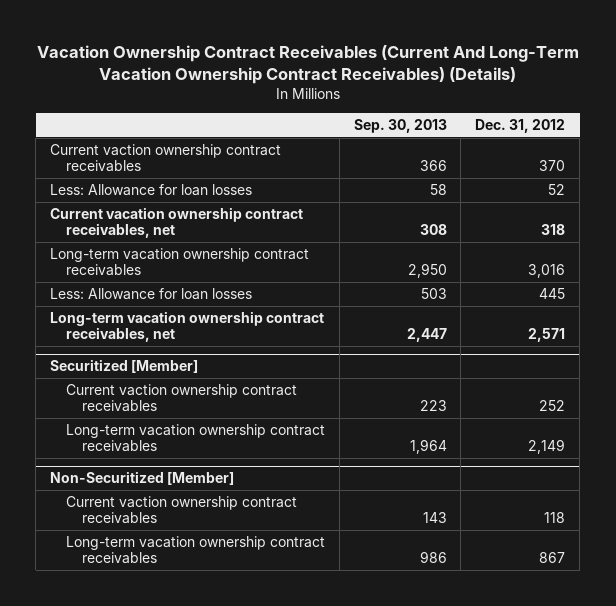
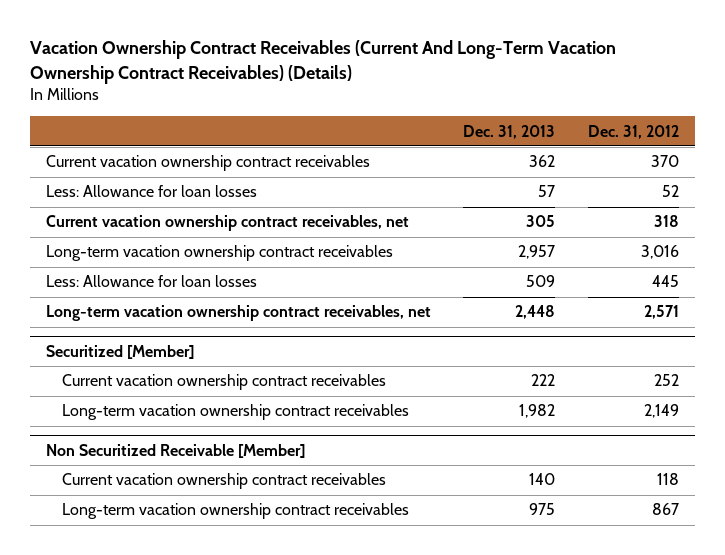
[353,119,447,134] Sep. 30, 2013 -> none
none -> [463,124,556,139] Dec. 31, 2013
[50,143,282,173] Current vaction ownership contract receivables -> [45,155,370,172] Current vacation ownership contract receivables
[65,383,297,413] Current vaction ownership contract receivables -> [61,374,386,391] Current vacation ownership contract receivables
[50,471,235,486] Non-Securitized [Member] -> [45,443,305,458] Non Securitized Receivable [Member]
[65,495,297,525] Current vaction ownership contract receivables -> [61,473,386,490] Current vacation ownership contract receivables

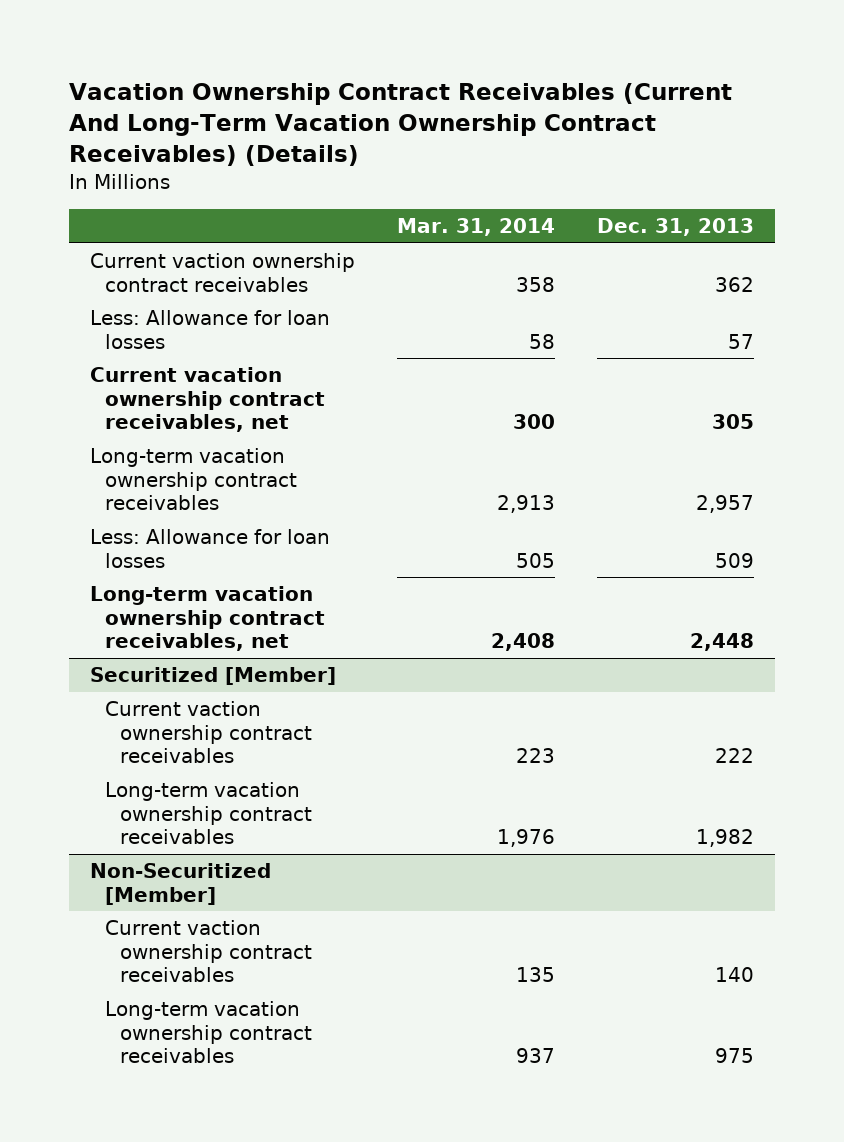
[587,124,679,139] Dec. 31, 2012 -> none
none -> [396,218,555,237] Mar. 31, 2014
[45,155,370,172] Current vacation ownership contract receivables -> [89,253,355,292] Current vaction ownership contract receivables
[61,374,386,391] Current vacation ownership contract receivables -> [104,701,312,764] Current vaction ownership contract receivables
[45,443,305,458] Non Securitized Receivable [Member] -> [89,863,271,905] Non-Securitized [Member]
[61,473,386,490] Current vacation ownership contract receivables -> [104,920,312,983] Current vaction ownership contract receivables

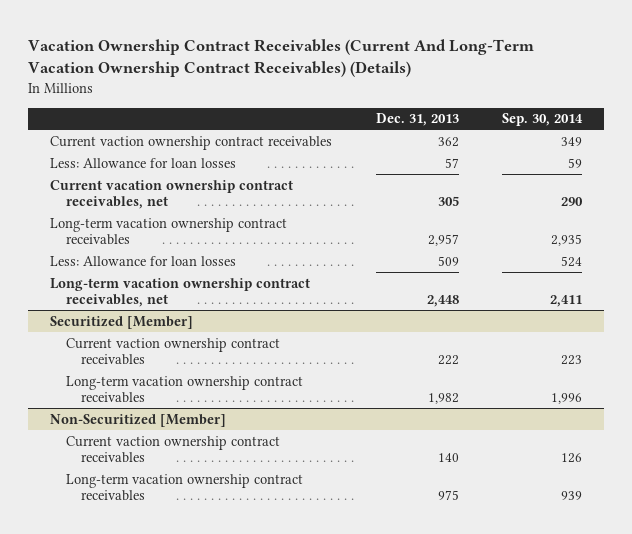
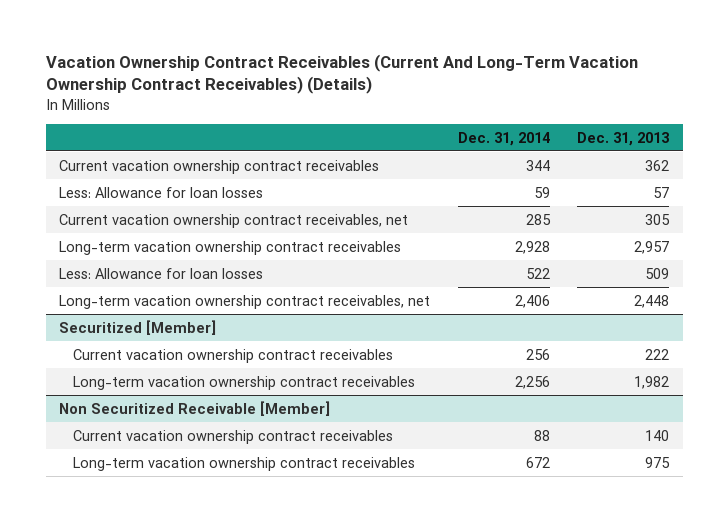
[502,113,584,127] Sep. 30, 2014 -> none
none -> [457,131,550,146] Dec. 31, 2014
[49,135,332,150] Current vaction ownership contract receivables -> [59,159,380,174] Current vacation ownership contract receivables
[65,337,280,366] Current vaction ownership contract receivables -> [72,348,393,363] Current vacation ownership contract receivables
[49,413,226,427] Non-Securitized [Member] -> [59,400,331,416] Non Securitized Receivable [Member]
[65,435,280,464] Current vaction ownership contract receivables -> [72,429,393,444] Current vacation ownership contract receivables

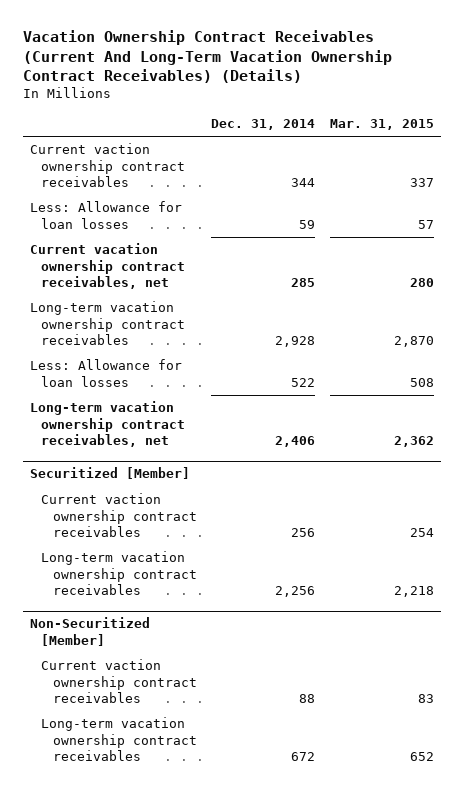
[576,131,669,146] Dec. 31, 2013 -> none
none -> [329,119,434,131] Mar. 31, 2015
[59,159,380,174] Current vacation ownership contract receivables -> [29,143,186,187] Current vaction ownership contract receivables
[72,348,393,363] Current vacation ownership contract receivables -> [41,493,197,537] Current vaction ownership contract receivables
[59,400,331,416] Non Securitized Receivable [Member] -> [29,617,150,646] Non-Securitized [Member]
[72,429,393,444] Current vacation ownership contract receivables -> [41,659,197,703] Current vaction ownership contract receivables

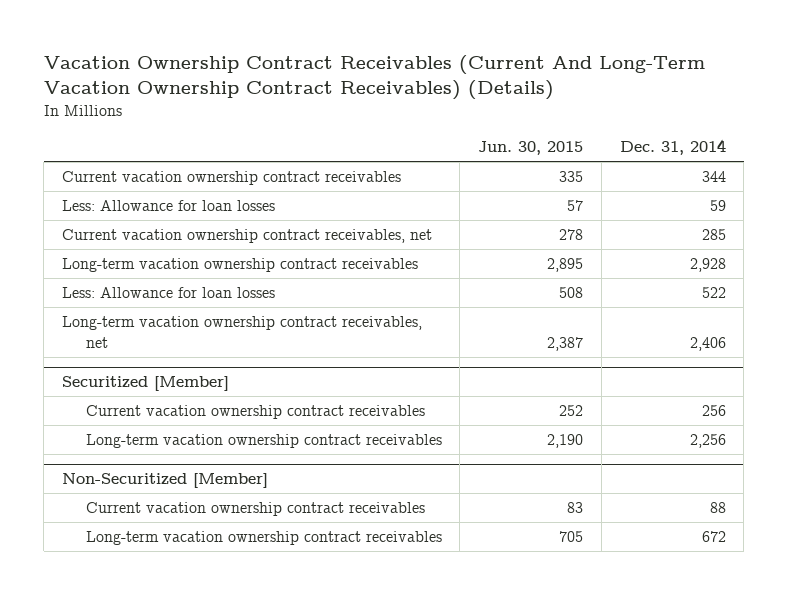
[329,119,434,131] Mar. 31, 2015 -> none
none -> [478,141,584,156] Jun. 30, 2015
[29,143,186,187] Current vaction ownership contract receivables -> [62,171,402,186] Current vacation ownership contract receivables
[41,493,197,537] Current vaction ownership contract receivables -> [85,405,425,420] Current vacation ownership contract receivables
[41,659,197,703] Current vaction ownership contract receivables -> [85,502,425,517] Current vacation ownership contract receivables

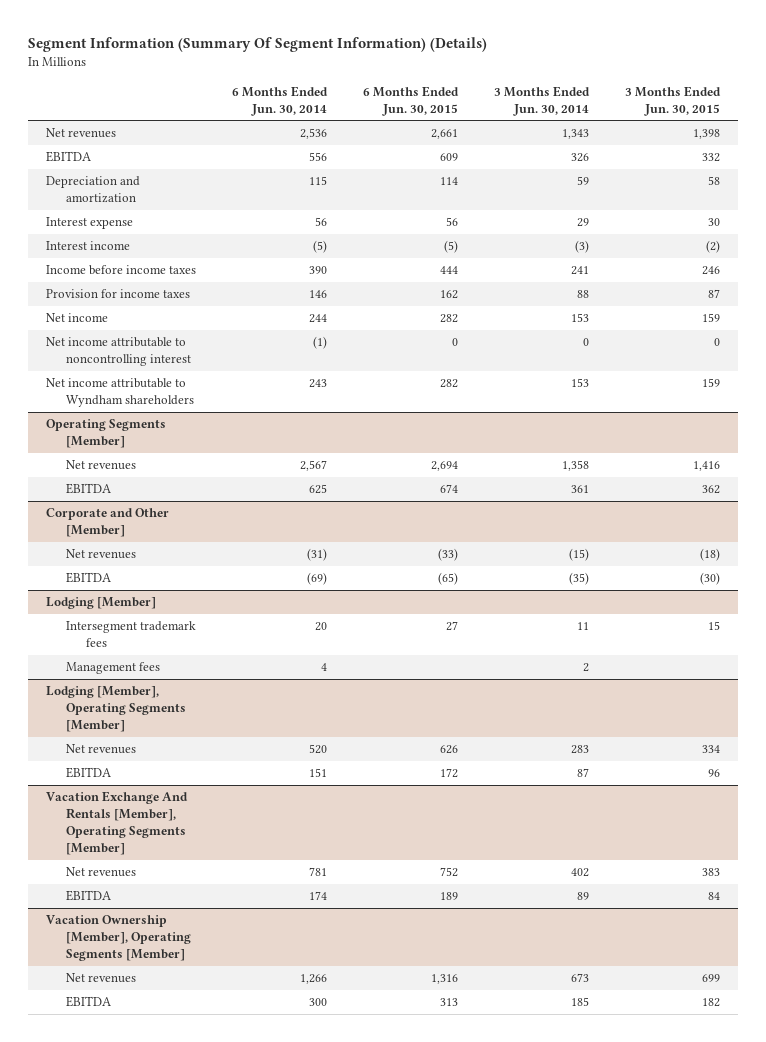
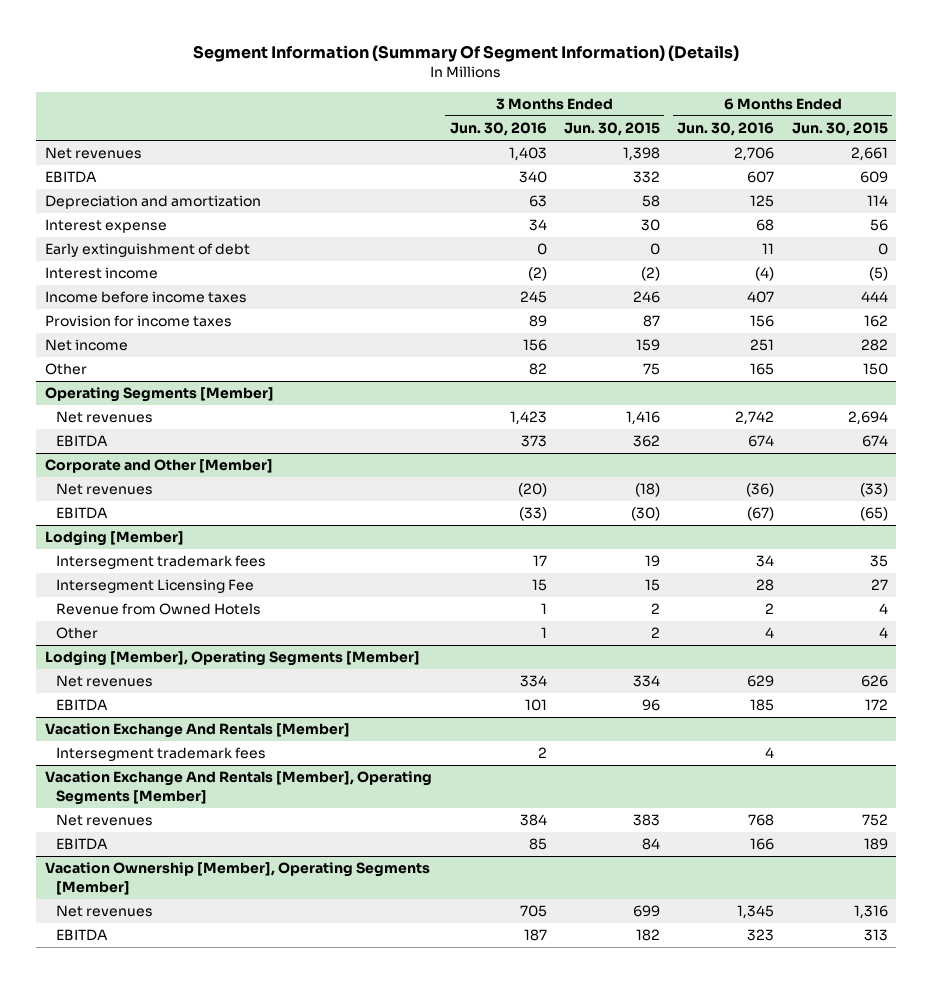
[232,85,329,116] 6 Months Ended Jun. 30, 2014 -> none
[494,85,591,116] 3 Months Ended Jun. 30, 2014 -> none
none -> [449,122,547,137] Jun. 30, 2016
none -> [677,122,775,137] Jun. 30, 2016
none -> [45,243,251,258] Early extinguishment of debt
[46,337,192,367] Net income attributable to noncontrolling interest -> none
[46,378,195,408] Net income attributable to Wyndham shareholders -> none
none -> [45,363,88,376] Other
[66,662,161,675] Management fees -> none
[446,621,459,632] 27 -> [869,555,888,568] 35
[708,621,721,631] 15 -> [644,555,660,568] 19
none -> [56,579,255,594] Intersegment Licensing Fee
none -> [56,603,262,616] Revenue from Owned Hotels
none -> [56,627,99,640] Other
none -> [45,723,351,739] Vacation Exchange And Rentals [Member]
none -> [56,747,267,762] Intersegment trademark fees

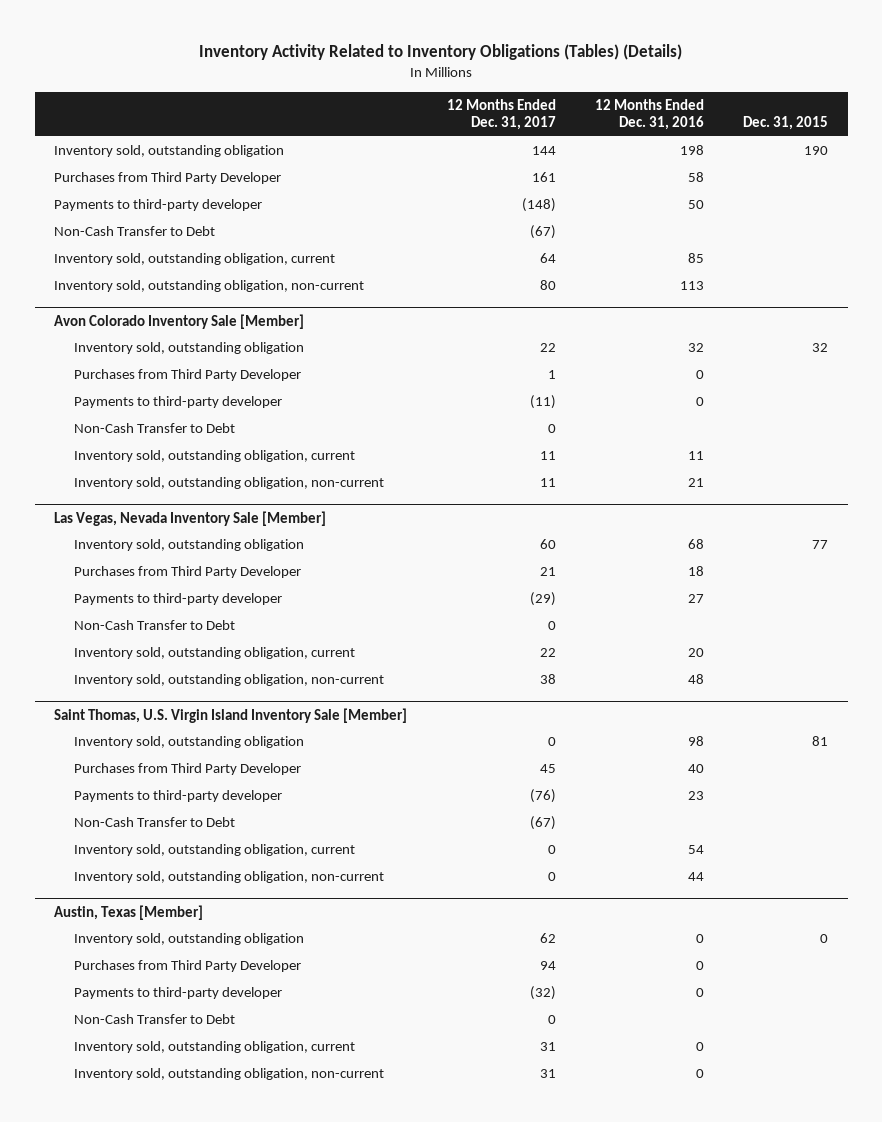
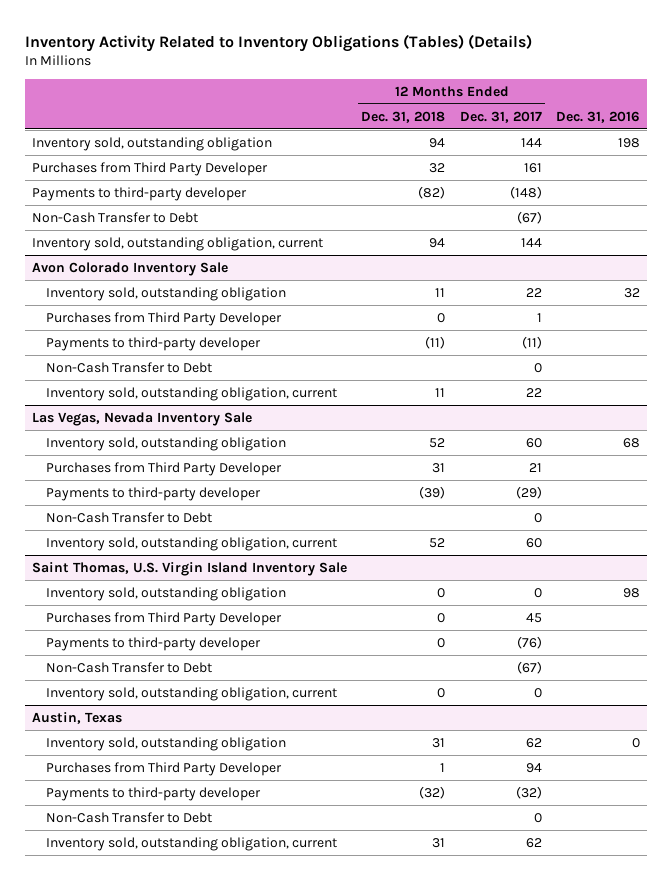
[594,98,704,131] 12 Months Ended Dec. 31, 2016 -> none
[743,116,829,131] Dec. 31, 2015 -> none
none -> [361,110,446,123] Dec. 31, 2018
none -> [556,110,641,123] Dec. 31, 2016
[54,280,365,293] Inventory sold, outstanding obligation, non-current -> none
[539,253,556,264] 64 -> [520,237,542,247] 144
[54,313,305,329] Avon Colorado Inventory Sale [Member] -> [32,261,229,276] Avon Colorado Inventory Sale
[74,477,385,490] Inventory sold, outstanding obligation, non-current -> none
[539,451,556,461] 11 -> [525,387,542,397] 22
[54,510,327,526] Las Vegas, Nevada Inventory Sale [Member] -> [32,411,253,426] Las Vegas, Nevada Inventory Sale
[74,674,385,687] Inventory sold, outstanding obligation, non-current -> none
[539,648,556,658] 22 -> [525,537,542,548] 60
[54,707,408,723] Saint Thomas, U.S. Virgin Island Inventory Sale [Member] -> [32,561,348,576] Saint Thomas, U.S. Virgin Island Inventory Sale
[74,871,385,884] Inventory sold, outstanding obligation, non-current -> none
[54,904,204,920] Austin, Texas [Member] -> [32,711,123,724] Austin, Texas
[74,1068,385,1081] Inventory sold, outstanding obligation, non-current -> none
[539,1042,556,1052] 31 -> [525,837,542,848] 62

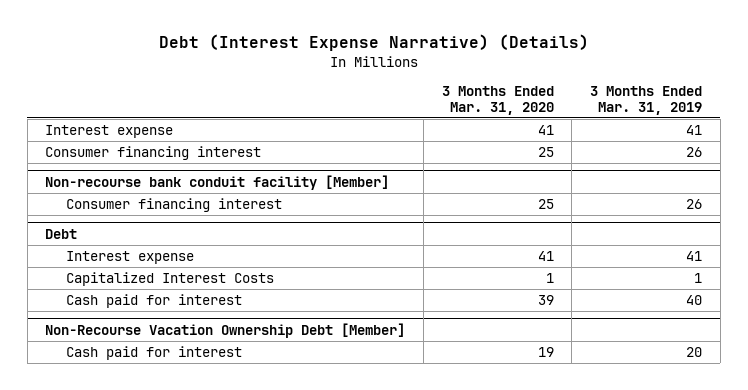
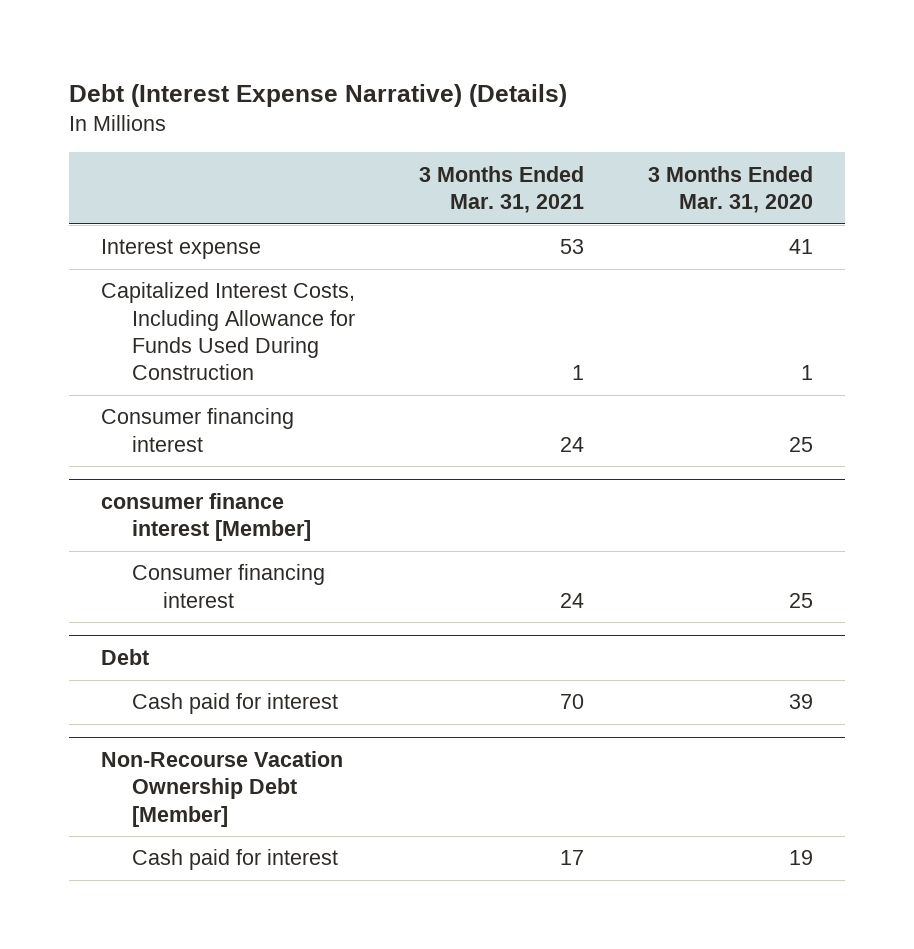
[590,85,703,115] 3 Months Ended Mar. 31, 2019 -> none
none -> [418,165,584,214] 3 Months Ended Mar. 31, 2021
none -> [101,282,356,381] Capitalized Interest Costs, Including Allowance for Funds Used During Construction
[45,174,390,190] Non-recourse bank conduit facility [Member] -> none
none -> [101,492,312,542] consumer finance interest [Member]
[66,250,195,264] Interest expense -> none
[66,271,275,286] Capitalized Interest Costs -> none

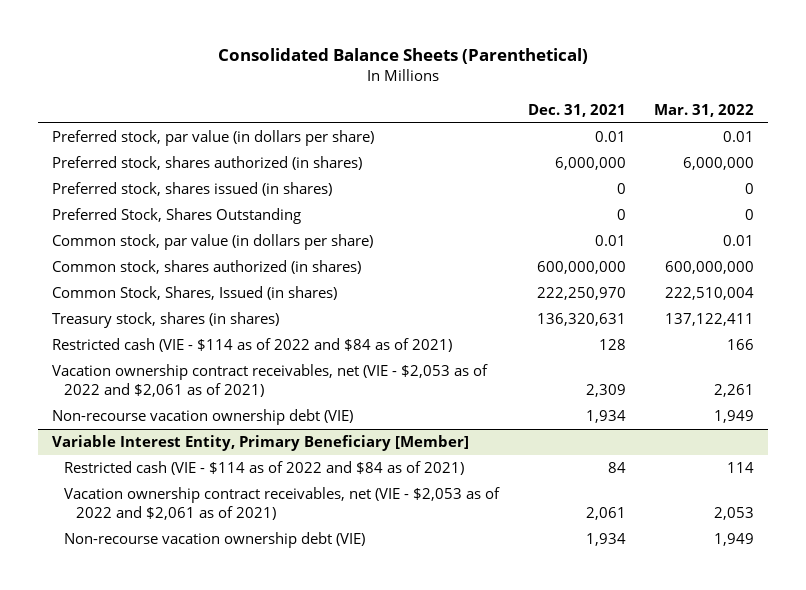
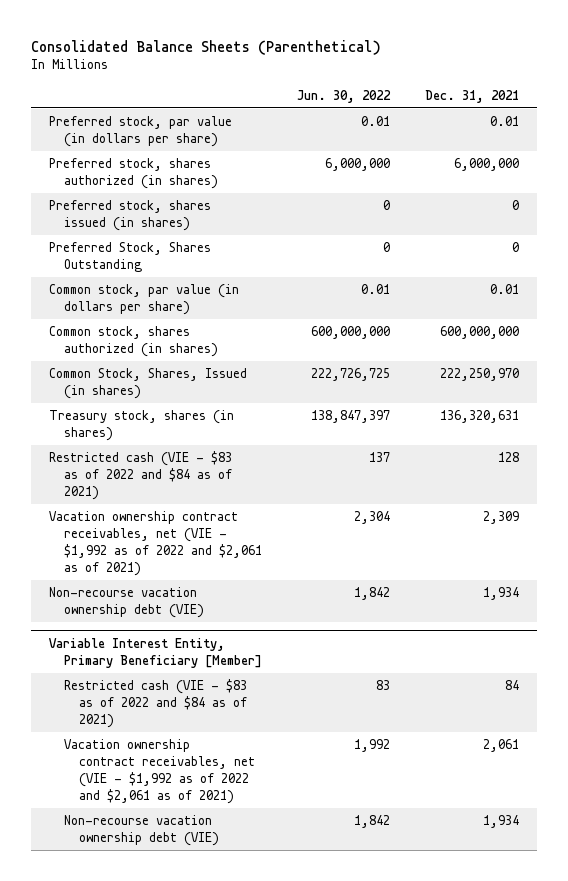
[653,103,754,117] Mar. 31, 2022 -> none
none -> [296,89,391,103] Jun. 30, 2022
[52,338,453,353] Restricted cash (VIE - $114 as of 2022 and $84 as of 2021) -> [48,451,232,501] Restricted cash (VIE - $83 as of 2022 and $84 as of 2021)
[52,364,489,398] Vacation ownership contract receivables, net (VIE - $2,053 as of 2022 and $2,061 as of 2021) -> [48,511,262,576] Vacation ownership contract receivables, net (VIE - $1,992 as of 2022 and $2,061 as of 2021)
[64,461,465,476] Restricted cash (VIE - $114 as of 2022 and $84 as of 2021) -> [63,679,247,729] Restricted cash (VIE - $83 as of 2022 and $84 as of 2021)
[64,487,501,521] Vacation ownership contract receivables, net (VIE - $2,053 as of 2022 and $2,061 as of 2021) -> [63,739,255,804] Vacation ownership contract receivables, net (VIE - $1,992 as of 2022 and $2,061 as of 2021)

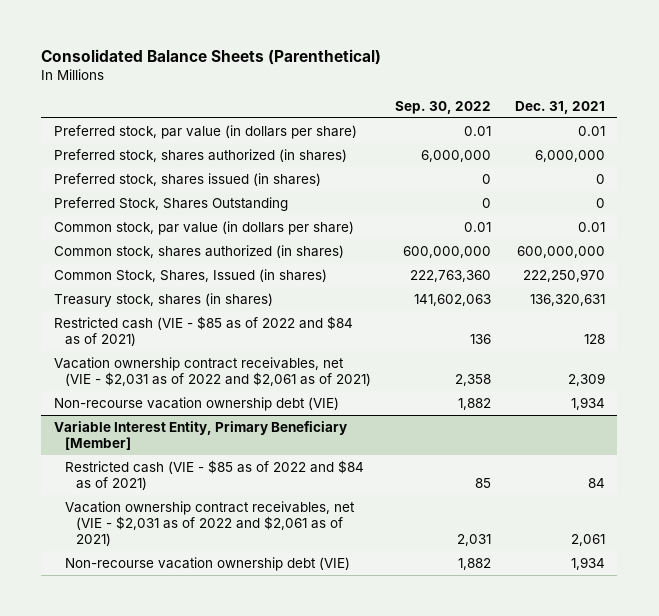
[296,89,391,103] Jun. 30, 2022 -> none
none -> [394,100,491,114] Sep. 30, 2022
[48,451,232,501] Restricted cash (VIE - $83 as of 2022 and $84 as of 2021) -> [53,316,353,347] Restricted cash (VIE - $85 as of 2022 and $84 as of 2021)
[48,511,262,576] Vacation ownership contract receivables, net (VIE - $1,992 as of 2022 and $2,061 as of 2021) -> [53,357,371,387] Vacation ownership contract receivables, net (VIE - $2,031 as of 2022 and $2,061 as of 2021)
[63,679,247,729] Restricted cash (VIE - $83 as of 2022 and $84 as of 2021) -> [64,460,364,491] Restricted cash (VIE - $85 as of 2022 and $84 as of 2021)
[63,739,255,804] Vacation ownership contract receivables, net (VIE - $1,992 as of 2022 and $2,061 as of 2021) -> [64,501,355,547] Vacation ownership contract receivables, net (VIE - $2,031 as of 2022 and $2,061 as of 2021)

